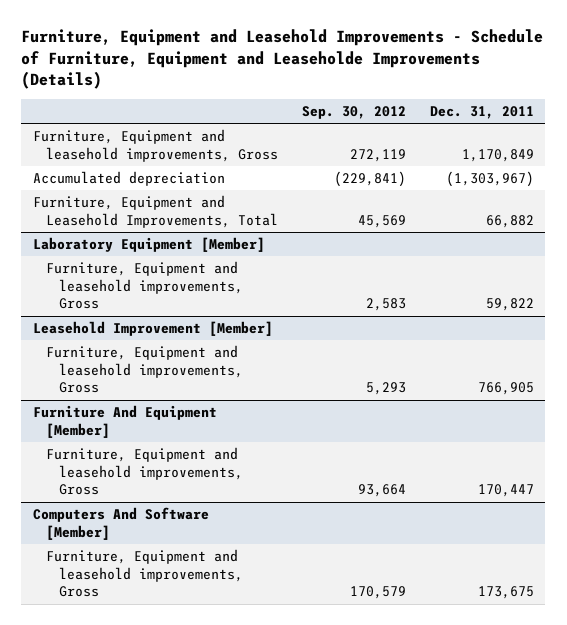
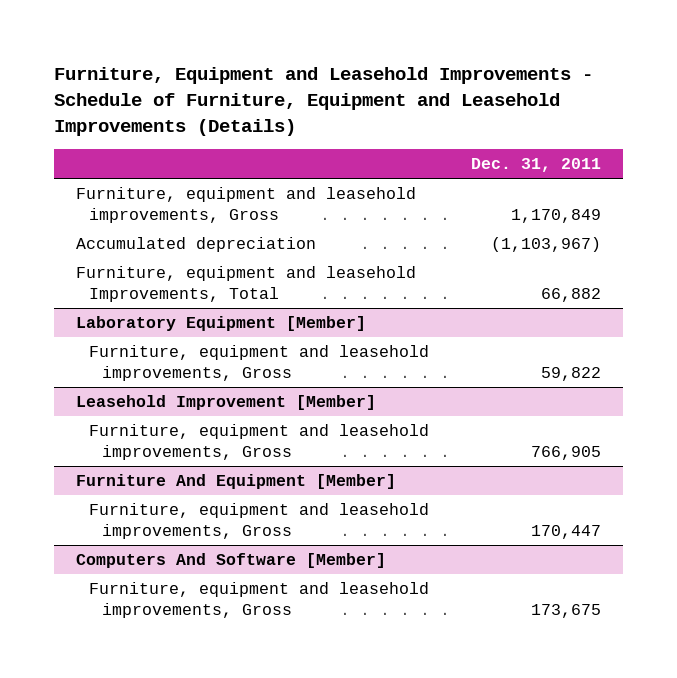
[21,29,544,90] Furniture, Equipment and Leasehold Improvements - Schedule of Furniture, Equipment and Leaseholde Improvements (Details) -> [54,67,594,137] Furniture, Equipment and Leasehold Improvements - Schedule of Furniture, Equipment and Leasehold Improvements (Details)
[301,105,406,119] Sep. 30, 2012 -> none
[32,128,279,162] Furniture, Equipment and leasehold improvements, Gross -> [75,186,416,223] Furniture, equipment and leasehold improvements, Gross
[445,170,534,187] (1,303,967) -> [491,236,602,252] (1,103,967)
[32,194,279,228] Furniture, Equipment and Leasehold Improvements, Total -> [75,265,416,302] Furniture, equipment and leasehold Improvements, Total
[46,260,244,310] Furniture, Equipment and leasehold improvements, Gross -> [88,344,429,381] Furniture, equipment and leasehold improvements, Gross
[46,344,244,394] Furniture, Equipment and leasehold improvements, Gross -> [88,423,429,460] Furniture, equipment and leasehold improvements, Gross
[46,446,244,496] Furniture, Equipment and leasehold improvements, Gross -> [88,502,429,539] Furniture, equipment and leasehold improvements, Gross
[46,548,244,598] Furniture, Equipment and leasehold improvements, Gross -> [88,581,429,618] Furniture, equipment and leasehold improvements, Gross

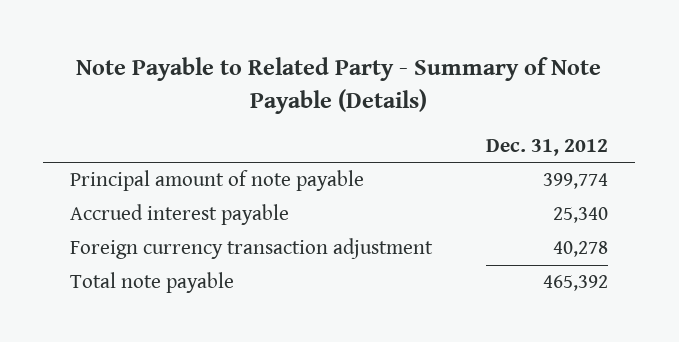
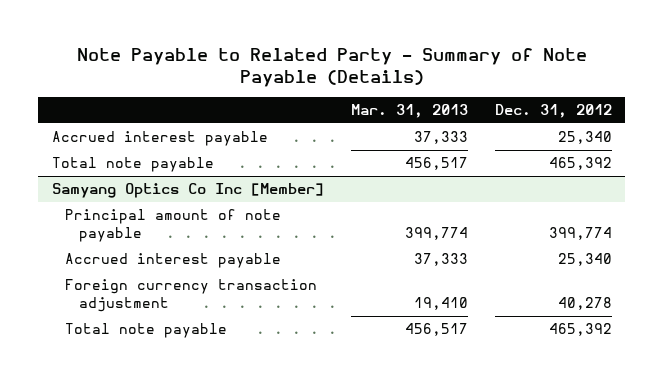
none -> [350,104,468,119] Mar. 31, 2013
none -> [51,131,268,147] Accrued interest payable
none -> [51,157,214,173] Total note payable
none -> [51,183,324,199] Samyang Optics Co Inc [Member]

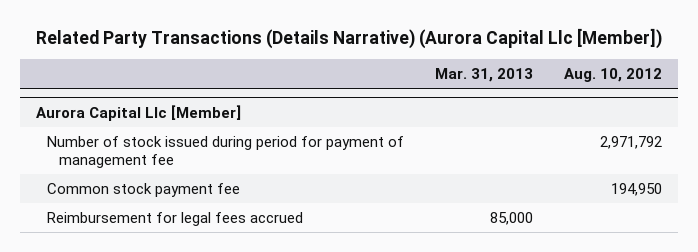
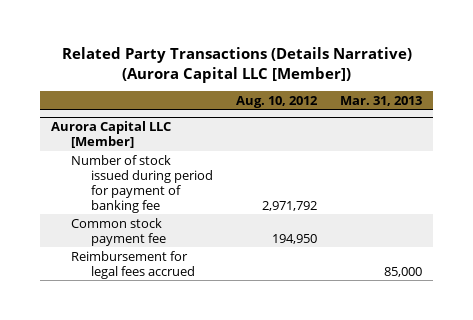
[35,27,662,49] Related Party Transactions (Details Narrative) (Aurora Capital Llc [Member]) -> [61,47,412,83] Related Party Transactions (Details Narrative) (Aurora Capital LLC [Member])
[35,105,241,122] Aurora Capital Llc [Member] -> [51,121,172,149] Aurora Capital LLC [Member]
[47,136,405,168] Number of stock issued during period for payment of management fee -> [70,154,213,213] Number of stock issued during period for payment of banking fee

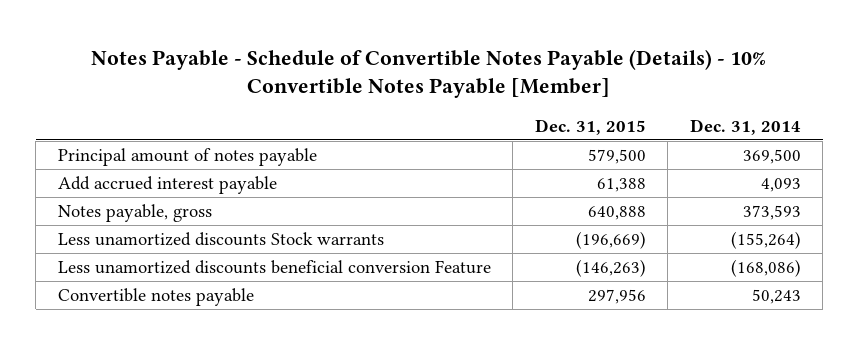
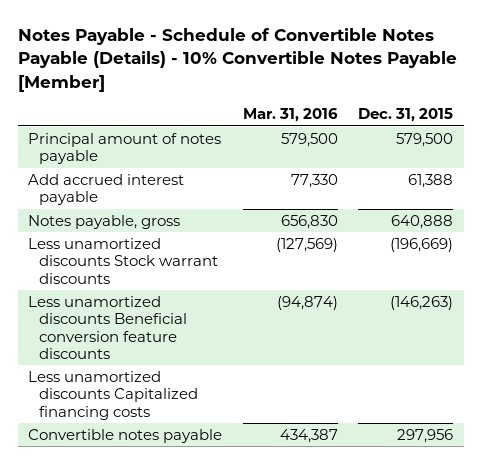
[689,118,801,135] Dec. 31, 2014 -> none
none -> [242,108,338,123] Mar. 31, 2016
[57,232,384,247] Less unamortized discounts Stock warrants -> [28,237,219,284] Less unamortized discounts Stock warrant discounts
[57,260,491,275] Less unamortized discounts beneficial conversion Feature -> [28,295,188,360] Less unamortized discounts Beneficial conversion feature discounts
none -> [28,370,199,420] Less unamortized discounts Capitalized financing costs

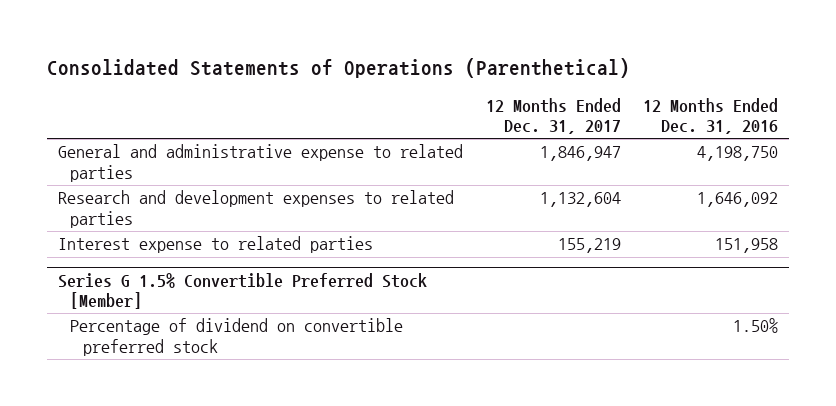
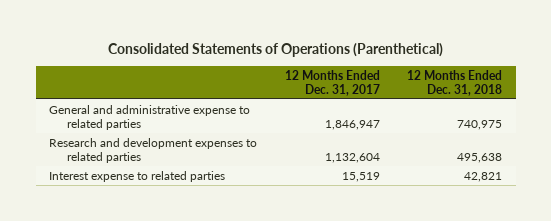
[643,97,779,135] 12 Months Ended Dec. 31, 2016 -> none
none -> [407,69,503,96] 12 Months Ended Dec. 31, 2018
[57,272,427,310] Series G 1.5% Convertible Preferred Stock [Member] -> none
[70,318,404,357] Percentage of dividend on convertible preferred stock -> none
[557,238,621,254] 155,219 -> [341,171,380,182] 15,519

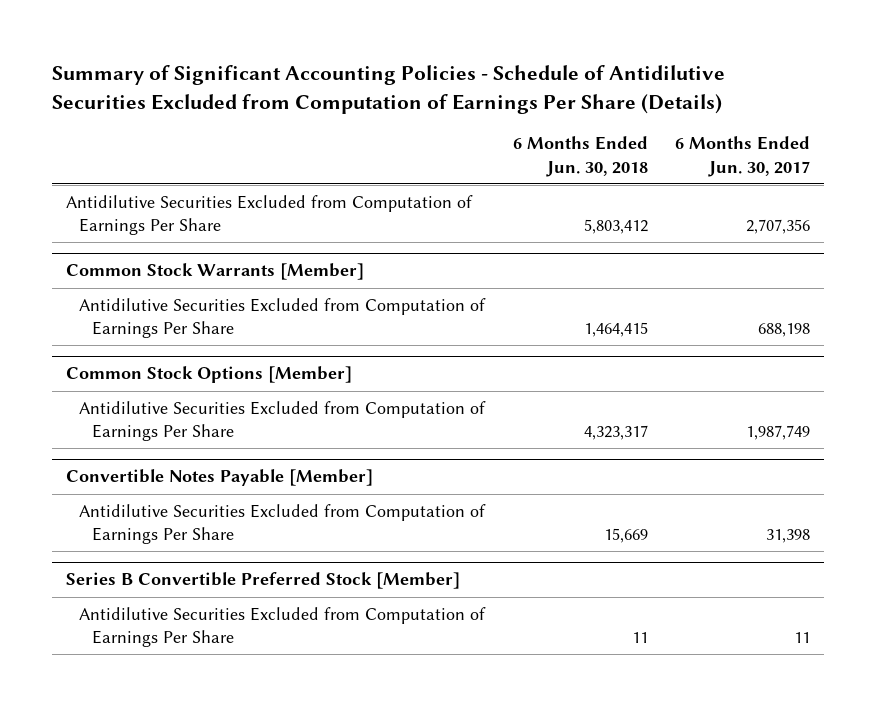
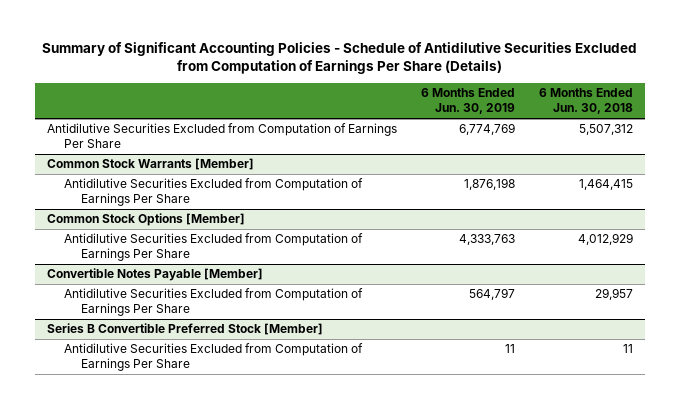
[675,136,811,177] 6 Months Ended Jun. 30, 2017 -> none
none -> [420,88,515,115] 6 Months Ended Jun. 30, 2019
[583,219,648,235] 5,803,412 -> [578,124,633,136] 5,507,312
[583,425,648,441] 4,323,317 -> [577,233,633,246] 4,012,929
[603,528,648,544] 15,669 -> [594,288,633,301] 29,957

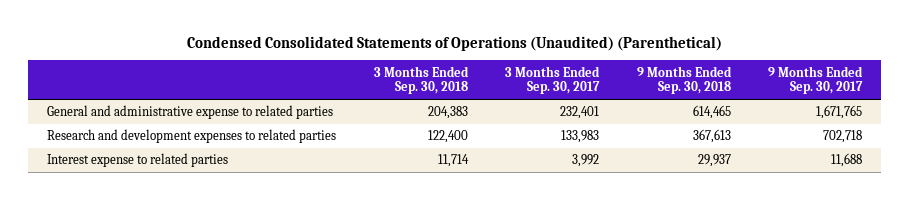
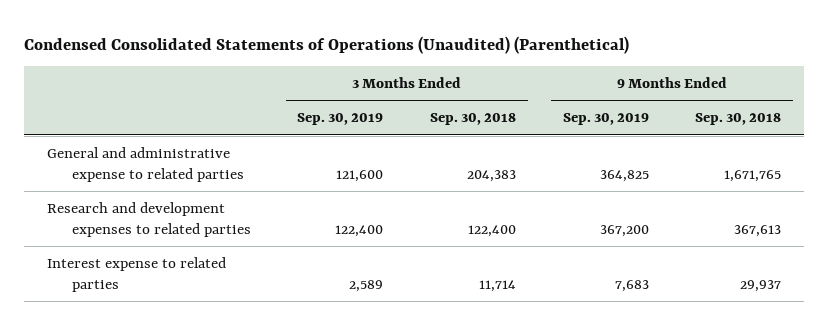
[505,65,601,95] 3 Months Ended Sep. 30, 2017 -> none
[768,65,864,95] 9 Months Ended Sep. 30, 2017 -> none
none -> [297,113,384,126] Sep. 30, 2019
none -> [562,113,649,126] Sep. 30, 2019
[692,105,731,120] 614,465 -> [724,169,782,182] 1,671,765

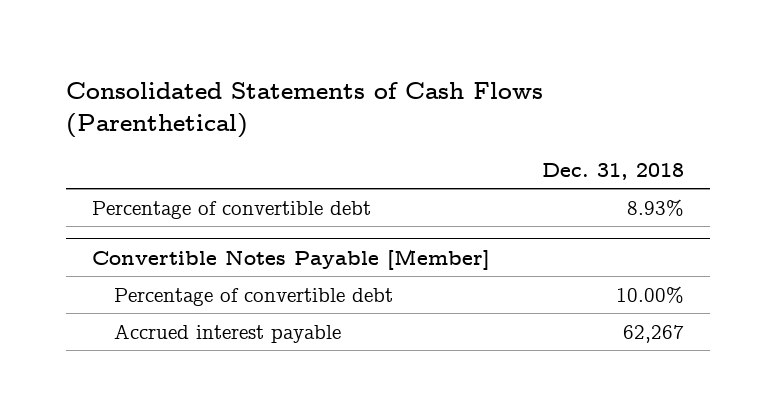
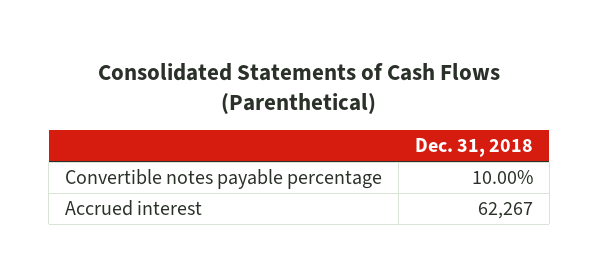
[92,248,491,270] Convertible Notes Payable [Member] -> none
[114,287,394,306] Percentage of convertible debt -> none
[92,200,372,219] Percentage of convertible debt -> [65,169,383,190] Convertible notes payable percentage
[627,198,685,216] 8.93% -> [471,170,533,185] 10.00%
[114,323,342,343] Accrued interest payable -> [65,200,203,217] Accrued interest

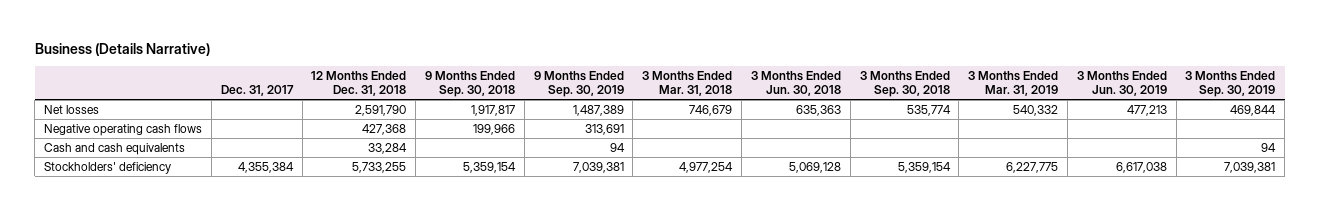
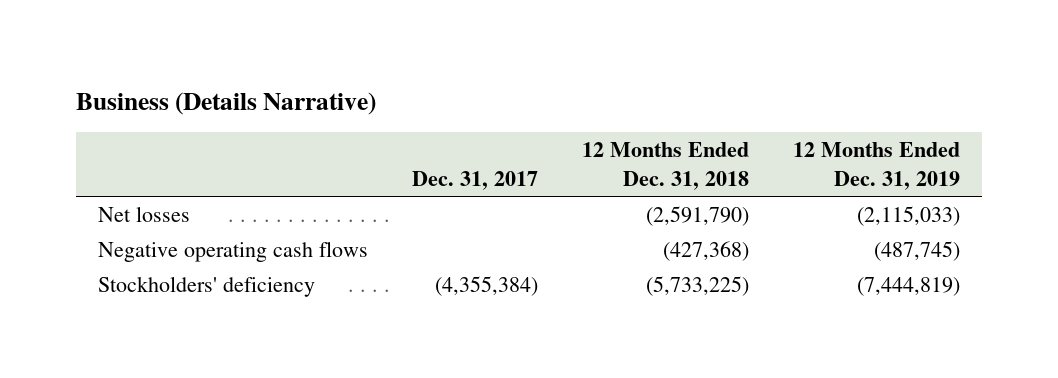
[425,70,516,97] 9 Months Ended Sep. 30, 2018 -> none
[533,70,624,97] 9 Months Ended Sep. 30, 2019 -> none
[642,70,733,96] 3 Months Ended Mar. 31, 2018 -> none
[750,70,841,96] 3 Months Ended Jun. 30, 2018 -> none
[859,70,950,97] 3 Months Ended Sep. 30, 2018 -> none
[968,70,1059,96] 3 Months Ended Mar. 31, 2019 -> none
[1076,70,1167,96] 3 Months Ended Jun. 30, 2019 -> none
[1185,70,1276,97] 3 Months Ended Sep. 30, 2019 -> none
none -> [792,142,960,190] 12 Months Ended Dec. 31, 2019
[44,142,186,155] Cash and cash equivalents -> none
[355,104,407,116] 2,591,790 -> [645,205,749,226] (2,591,790)
[362,123,407,135] 427,368 -> [662,240,749,261] (427,368)
[237,161,294,173] 4,355,384 -> [434,275,538,296] (4,355,384)
[352,161,407,173] 5,733,255 -> [645,275,749,296] (5,733,225)

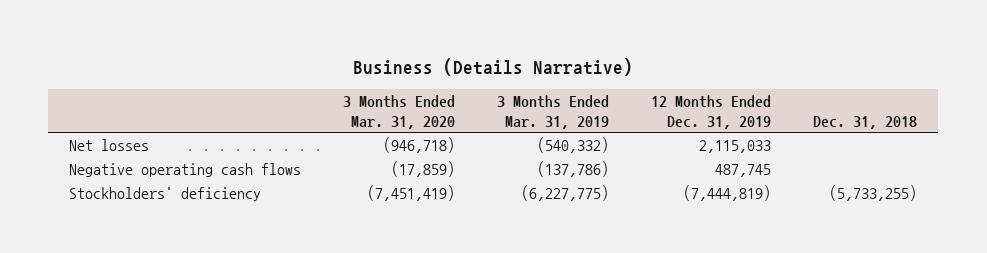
[411,170,538,190] Dec. 31, 2017 -> none
[581,142,749,190] 12 Months Ended Dec. 31, 2018 -> none
none -> [343,95,456,129] 3 Months Ended Mar. 31, 2020
none -> [497,95,610,129] 3 Months Ended Mar. 31, 2019
none -> [813,115,918,129] Dec. 31, 2018
[856,205,960,226] (2,115,033) -> [699,139,772,153] 2,115,033
[873,240,960,261] (487,745) -> [715,163,772,177] 487,745

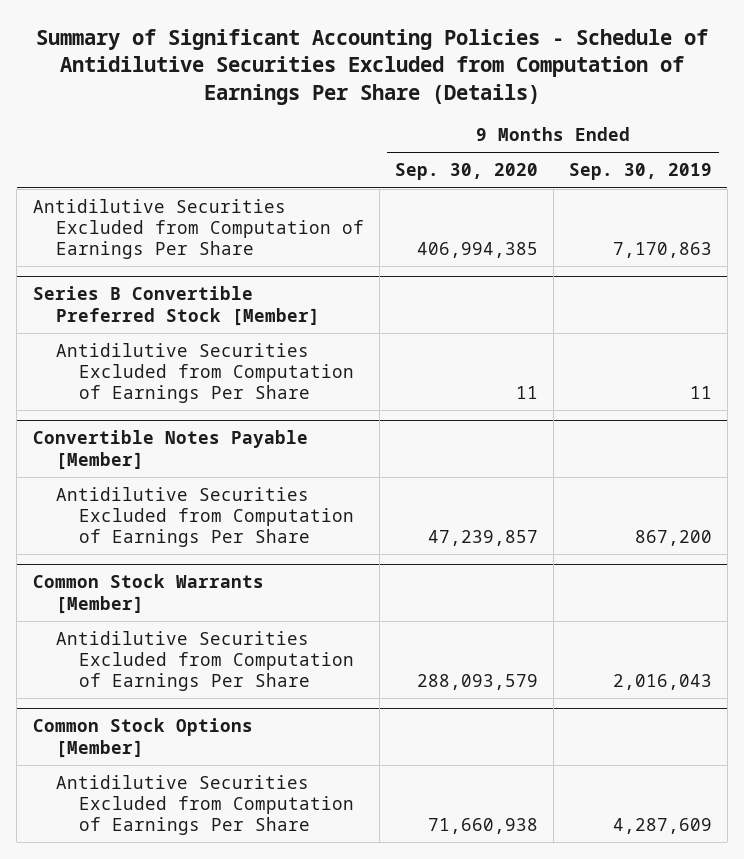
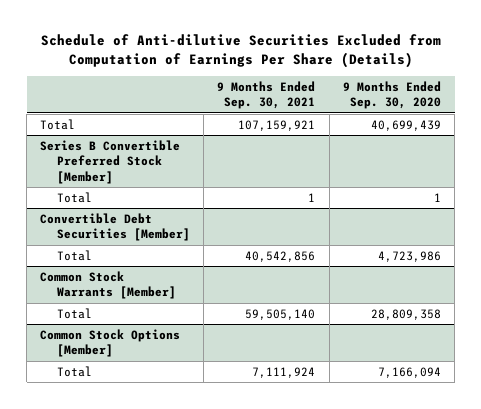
[36,28,709,105] Summary of Significant Accounting Policies - Schedule of Antidilutive Securities Excluded from Computation of Earnings Per Share (Details) -> [40,34,441,68] Schedule of Anti-dilutive Securities Excluded from Computation of Earnings Per Share (Details)
[568,163,712,181] Sep. 30, 2019 -> none
none -> [217,80,316,110] 9 Months Ended Sep. 30, 2021
[32,198,364,260] Antidilutive Securities Excluded from Computation of Earnings Per Share -> none
none -> [40,118,76,130] Total
[55,342,354,404] Antidilutive Securities Excluded from Computation of Earnings Per Share -> none
[55,486,354,548] Antidilutive Securities Excluded from Computation of Earnings Per Share -> none
none -> [56,191,92,203] Total
[32,430,308,470] Convertible Notes Payable [Member] -> [40,212,190,242] Convertible Debt Securities [Member]
none -> [56,249,92,261] Total
[55,630,354,692] Antidilutive Securities Excluded from Computation of Earnings Per Share -> none
none -> [56,307,92,319] Total
[55,774,354,836] Antidilutive Securities Excluded from Computation of Earnings Per Share -> none
none -> [56,365,92,377] Total

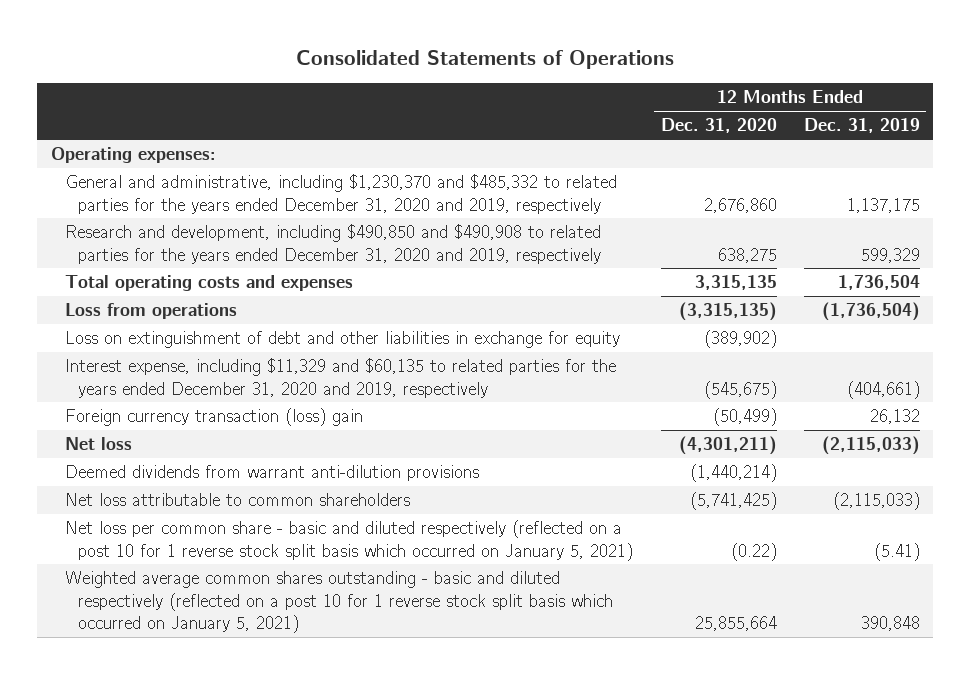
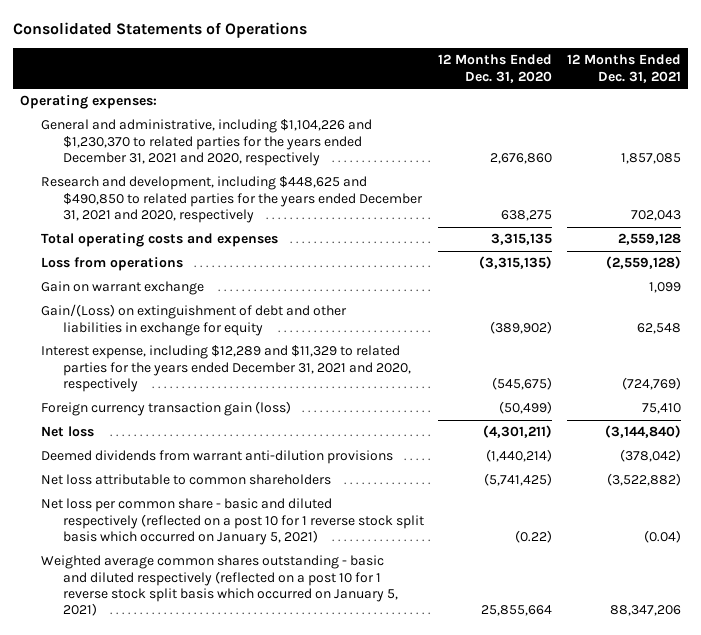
[803,118,920,134] Dec. 31, 2019 -> none
none -> [566,54,681,83] 12 Months Ended Dec. 31, 2021
[64,174,617,214] General and administrative, including $1,230,370 and $485,332 to related parties for the years ended December 31, 2020 and 2019, respectively -> [41,119,373,167] General and administrative, including $1,104,226 and $1,230,370 to related parties for the years ended December 31, 2021 and 2020, respectively
[64,224,602,264] Research and development, including $490,850 and $490,908 to related parties for the years ended December 31, 2020 and 2019, respectively -> [41,176,423,224] Research and development, including $448,625 and $490,850 to related parties for the years ended December 31, 2021 and 2020, respectively
none -> [41,281,205,296] Gain on warrant exchange
[64,331,620,349] Loss on extinguishment of debt and other liabilities in exchange for equity -> [41,304,348,336] Gain/(Loss) on extinguishment of debt and other liabilities in exchange for equity
[64,358,616,398] Interest expense, including $11,329 and $60,135 to related parties for the years ended December 31, 2020 and 2019, respectively -> [41,345,411,393] Interest expense, including $12,289 and $11,329 to related parties for the years ended December 31, 2021 and 2020, respectively
[64,408,363,427] Foreign currency transaction (loss) gain -> [41,401,292,417] Foreign currency transaction gain (loss)

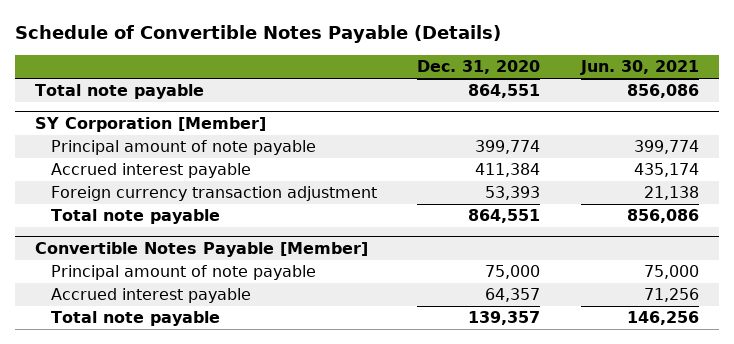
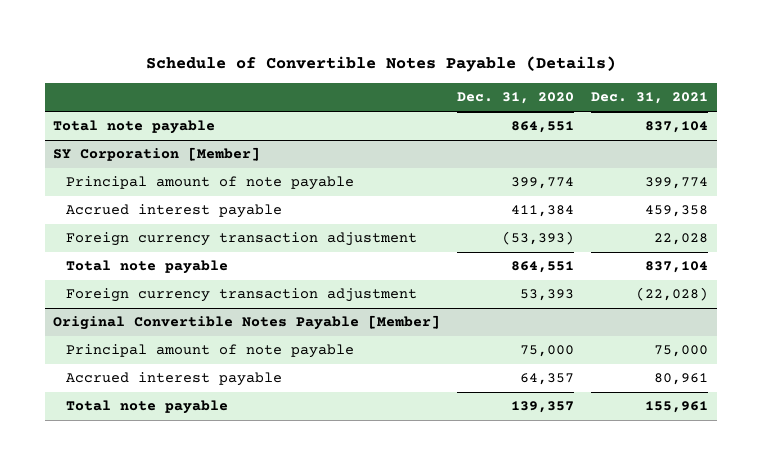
[579,60,699,76] Jun. 30, 2021 -> none
none -> [591,92,709,105] Dec. 31, 2021
none -> [65,232,417,247] Foreign currency transaction adjustment
[51,186,378,202] Foreign currency transaction adjustment -> [65,288,417,303] Foreign currency transaction adjustment
[34,242,368,258] Convertible Notes Payable [Member] -> [53,315,441,331] Original Convertible Notes Payable [Member]

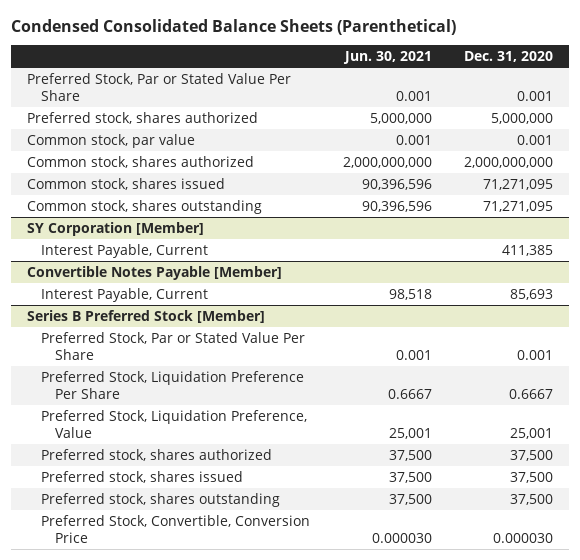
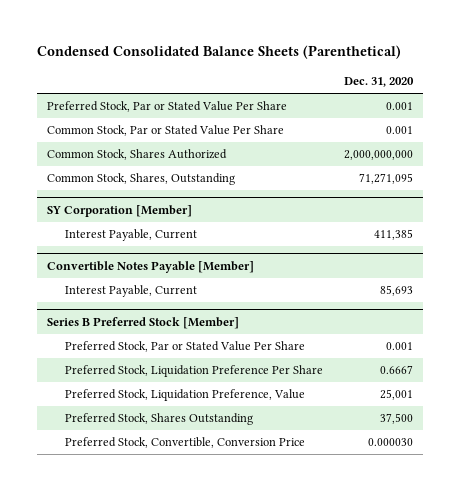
[342,50,432,64] Jun. 30, 2021 -> none
[27,111,259,124] Preferred stock, shares authorized -> none
[27,177,226,190] Common stock, shares issued -> none
[27,133,196,148] Common stock, par value -> [47,125,285,137] Common Stock, Par or Stated Value Per Share
[27,155,255,168] Common stock, shares authorized -> [47,149,228,161] Common Stock, Shares Authorized
[27,199,263,214] Common stock, shares outstanding -> [47,173,236,186] Common Stock, Shares, Outstanding
[41,448,273,461] Preferred stock, shares authorized -> none
[41,470,244,483] Preferred stock, shares issued -> none
[41,492,281,507] Preferred stock, shares outstanding -> [64,413,253,426] Preferred Stock, Shares Outstanding

